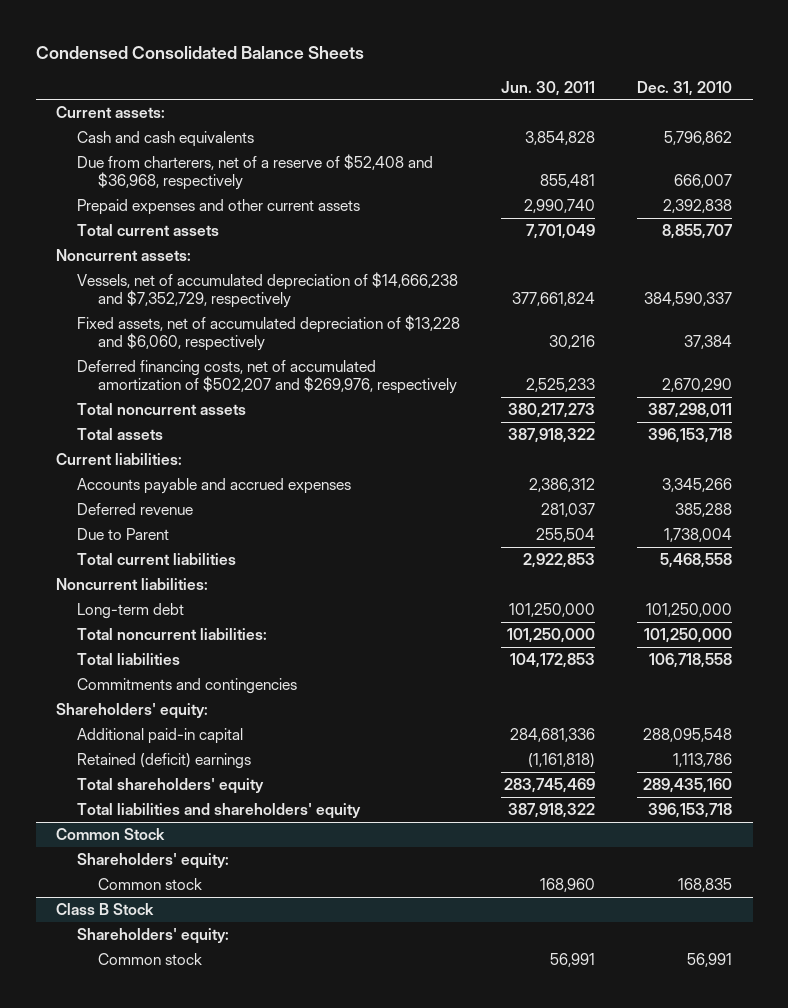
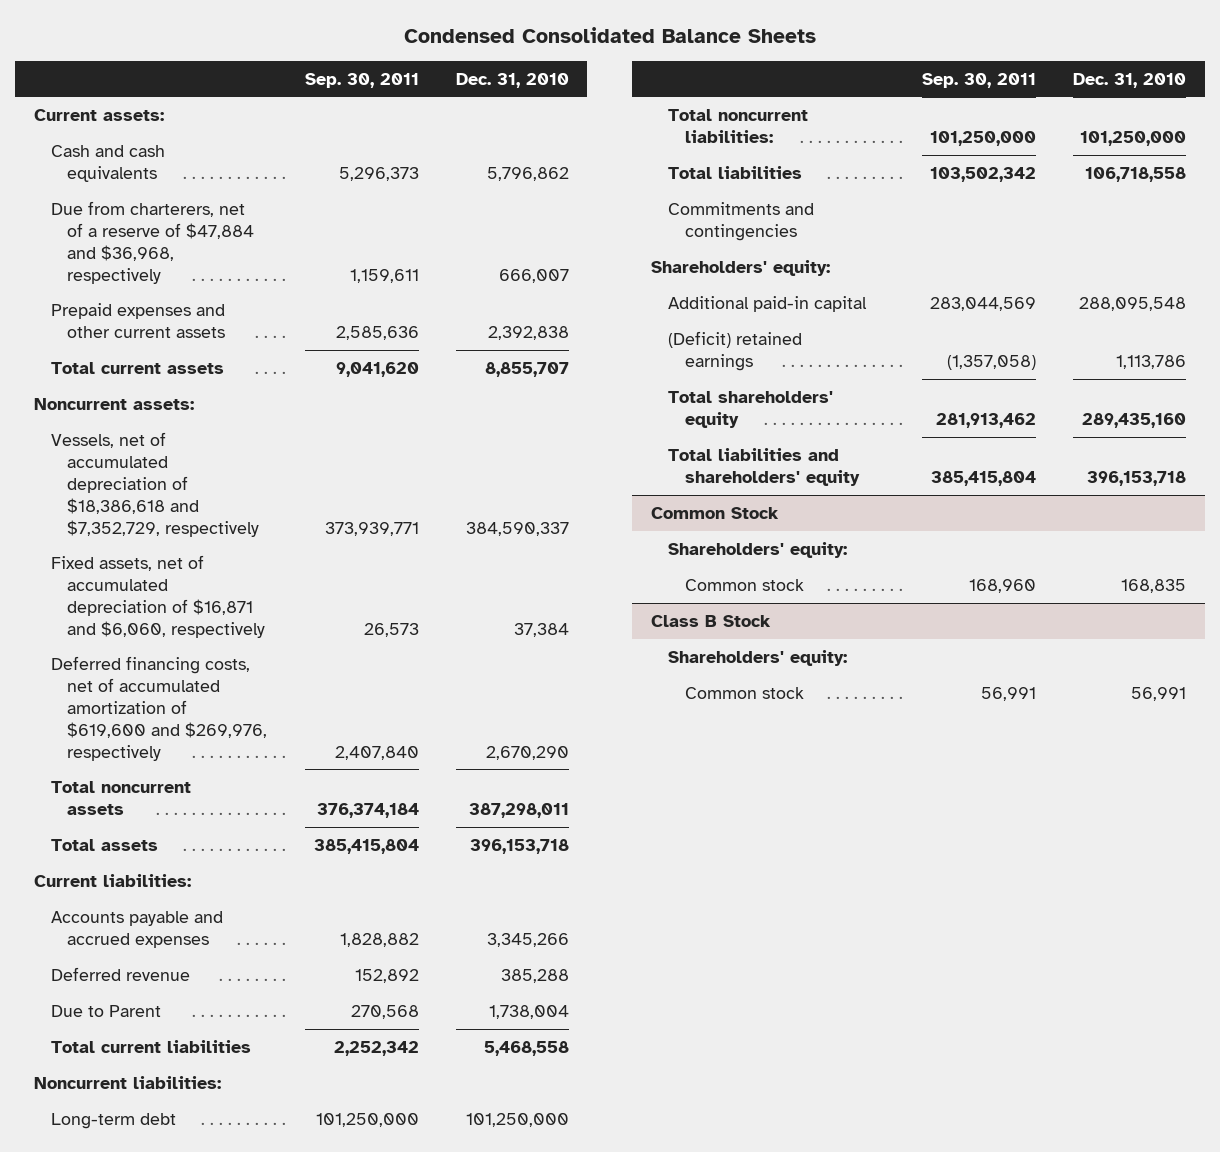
[501,80,596,96] Jun. 30, 2011 -> none
none -> [304,72,419,88] Sep. 30, 2011
[77,154,434,191] Due from charterers, net of a reserve of $52,408 and $36,968, respectively -> [50,200,255,284] Due from charterers, net of a reserve of $47,884 and $36,968, respectively
[77,272,459,309] Vessels, net of accumulated depreciation of $14,666,238 and $7,352,729, respectively -> [50,431,260,537] Vessels, net of accumulated depreciation of $18,386,618 and $7,352,729, respectively
[77,315,461,352] Fixed assets, net of accumulated depreciation of $13,228 and $6,060, respectively -> [50,554,266,638] Fixed assets, net of accumulated depreciation of $16,871 and $6,060, respectively
[77,360,457,395] Deferred financing costs, net of accumulated amortization of $502,207 and $269,976, respectively -> [50,655,268,761] Deferred financing costs, net of accumulated amortization of $619,600 and $269,976, respectively
[77,753,252,770] Retained (deficit) earnings -> [667,330,802,371] (Deficit) retained earnings

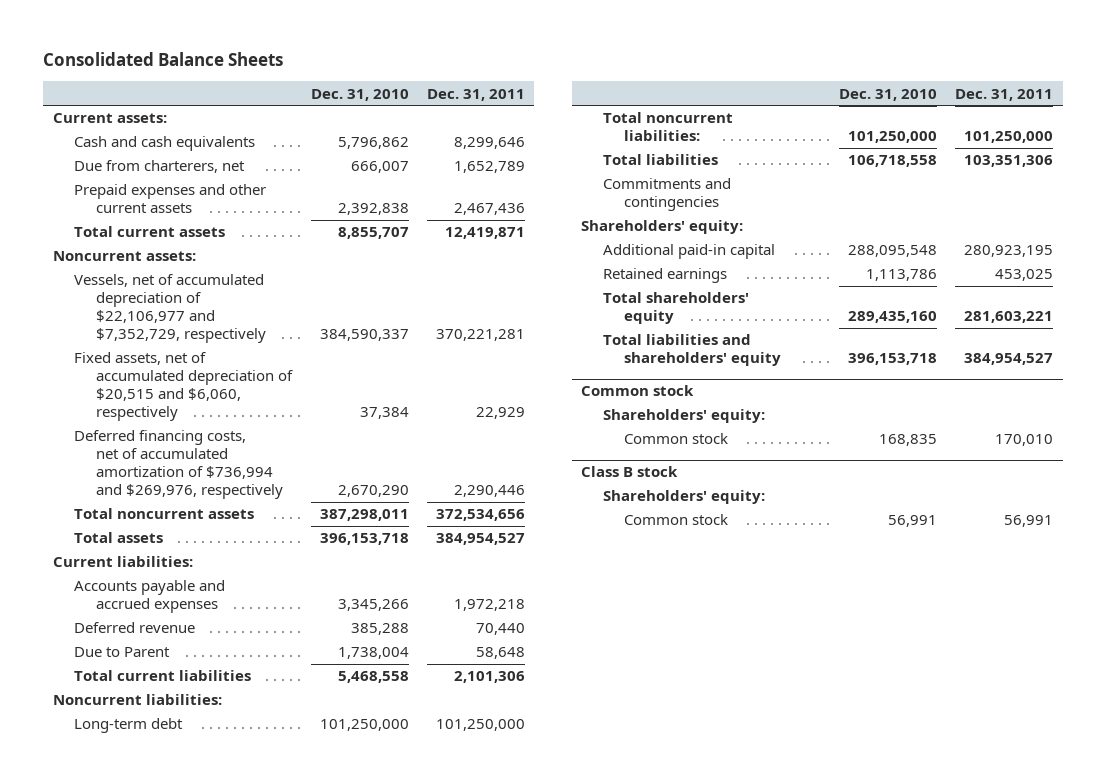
[403,26,816,43] Condensed Consolidated Balance Sheets -> [43,52,284,67] Consolidated Balance Sheets
[304,72,419,88] Sep. 30, 2011 -> none
none -> [427,88,526,101] Dec. 31, 2011
[50,200,255,284] Due from charterers, net of a reserve of $47,884 and $36,968, respectively -> [74,160,246,174] Due from charterers, net
[50,431,260,537] Vessels, net of accumulated depreciation of $18,386,618 and $7,352,729, respectively -> [74,274,266,344] Vessels, net of accumulated depreciation of $22,106,977 and $7,352,729, respectively
[50,554,266,638] Fixed assets, net of accumulated depreciation of $16,871 and $6,060, respectively -> [74,352,293,422] Fixed assets, net of accumulated depreciation of $20,515 and $6,060, respectively
[50,655,268,761] Deferred financing costs, net of accumulated amortization of $619,600 and $269,976, respectively -> [74,430,283,500] Deferred financing costs, net of accumulated amortization of $736,994 and $269,976, respectively
[667,330,802,371] (Deficit) retained earnings -> [602,268,727,284] Retained earnings
[650,506,779,519] Common Stock -> [580,385,694,397] Common stock
[650,614,771,627] Class B Stock -> [580,466,678,478] Class B stock

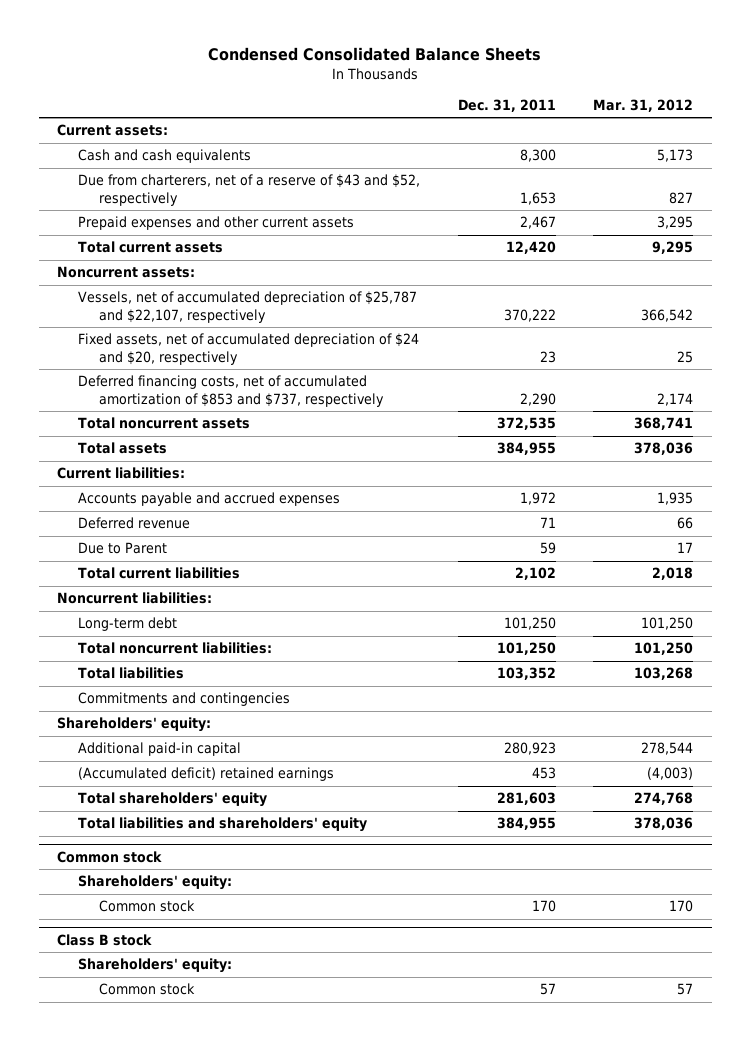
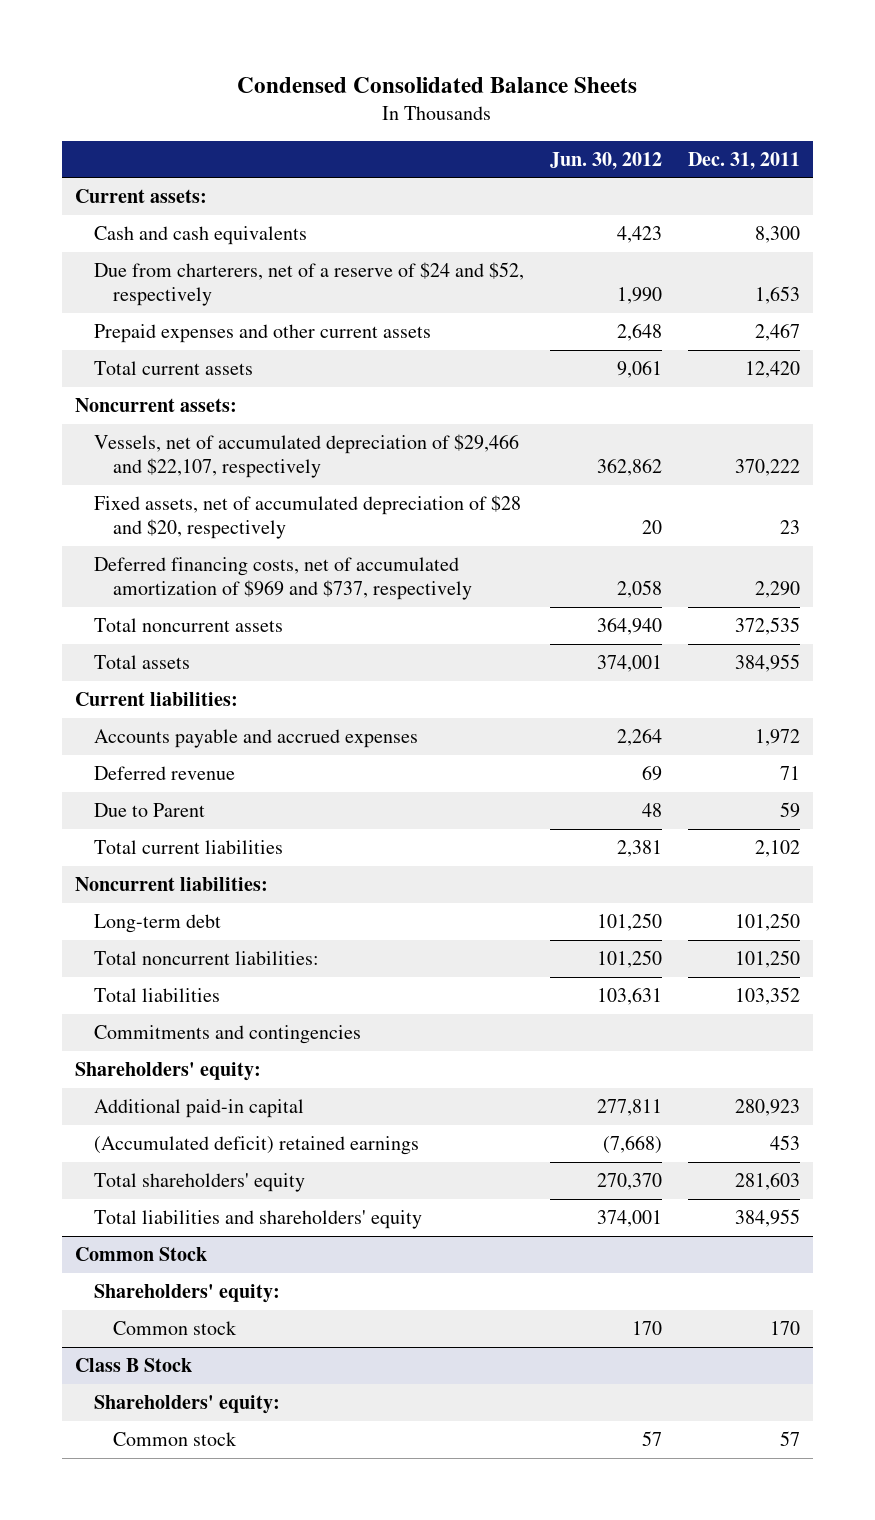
[592,98,693,112] Mar. 31, 2012 -> none
none -> [549,151,662,170] Jun. 30, 2012
[78,174,421,206] Due from charterers, net of a reserve of $43 and $52, respectively -> [93,262,524,306] Due from charterers, net of a reserve of $24 and $52, respectively
[78,291,418,323] Vessels, net of accumulated depreciation of $25,787 and $22,107, respectively -> [93,434,519,478] Vessels, net of accumulated depreciation of $29,466 and $22,107, respectively
[78,333,420,365] Fixed assets, net of accumulated depreciation of $24 and $20, respectively -> [93,495,521,539] Fixed assets, net of accumulated depreciation of $28 and $20, respectively
[78,375,385,407] Deferred financing costs, net of accumulated amortization of $853 and $737, respectively -> [93,557,472,600] Deferred financing costs, net of accumulated amortization of $969 and $737, respectively
[57,851,163,864] Common stock -> [75,1247,208,1262] Common Stock
[57,934,153,947] Class B stock -> [75,1358,193,1373] Class B Stock

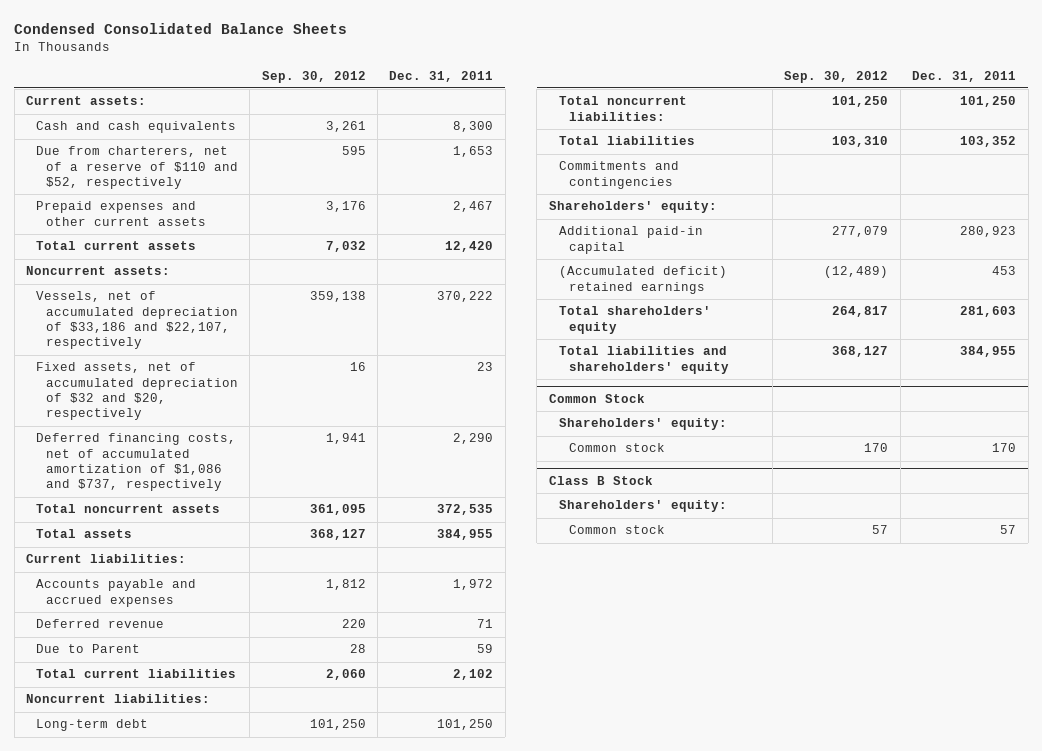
[549,151,662,170] Jun. 30, 2012 -> none
none -> [261,70,366,83] Sep. 30, 2012
[93,262,524,306] Due from charterers, net of a reserve of $24 and $52, respectively -> [35,146,238,190] Due from charterers, net of a reserve of $110 and $52, respectively
[93,434,519,478] Vessels, net of accumulated depreciation of $29,466 and $22,107, respectively -> [35,291,238,350] Vessels, net of accumulated depreciation of $33,186 and $22,107, respectively
[93,495,521,539] Fixed assets, net of accumulated depreciation of $28 and $20, respectively -> [35,362,238,421] Fixed assets, net of accumulated depreciation of $32 and $20, respectively
[93,557,472,600] Deferred financing costs, net of accumulated amortization of $969 and $737, respectively -> [35,433,236,492] Deferred financing costs, net of accumulated amortization of $1,086 and $737, respectively

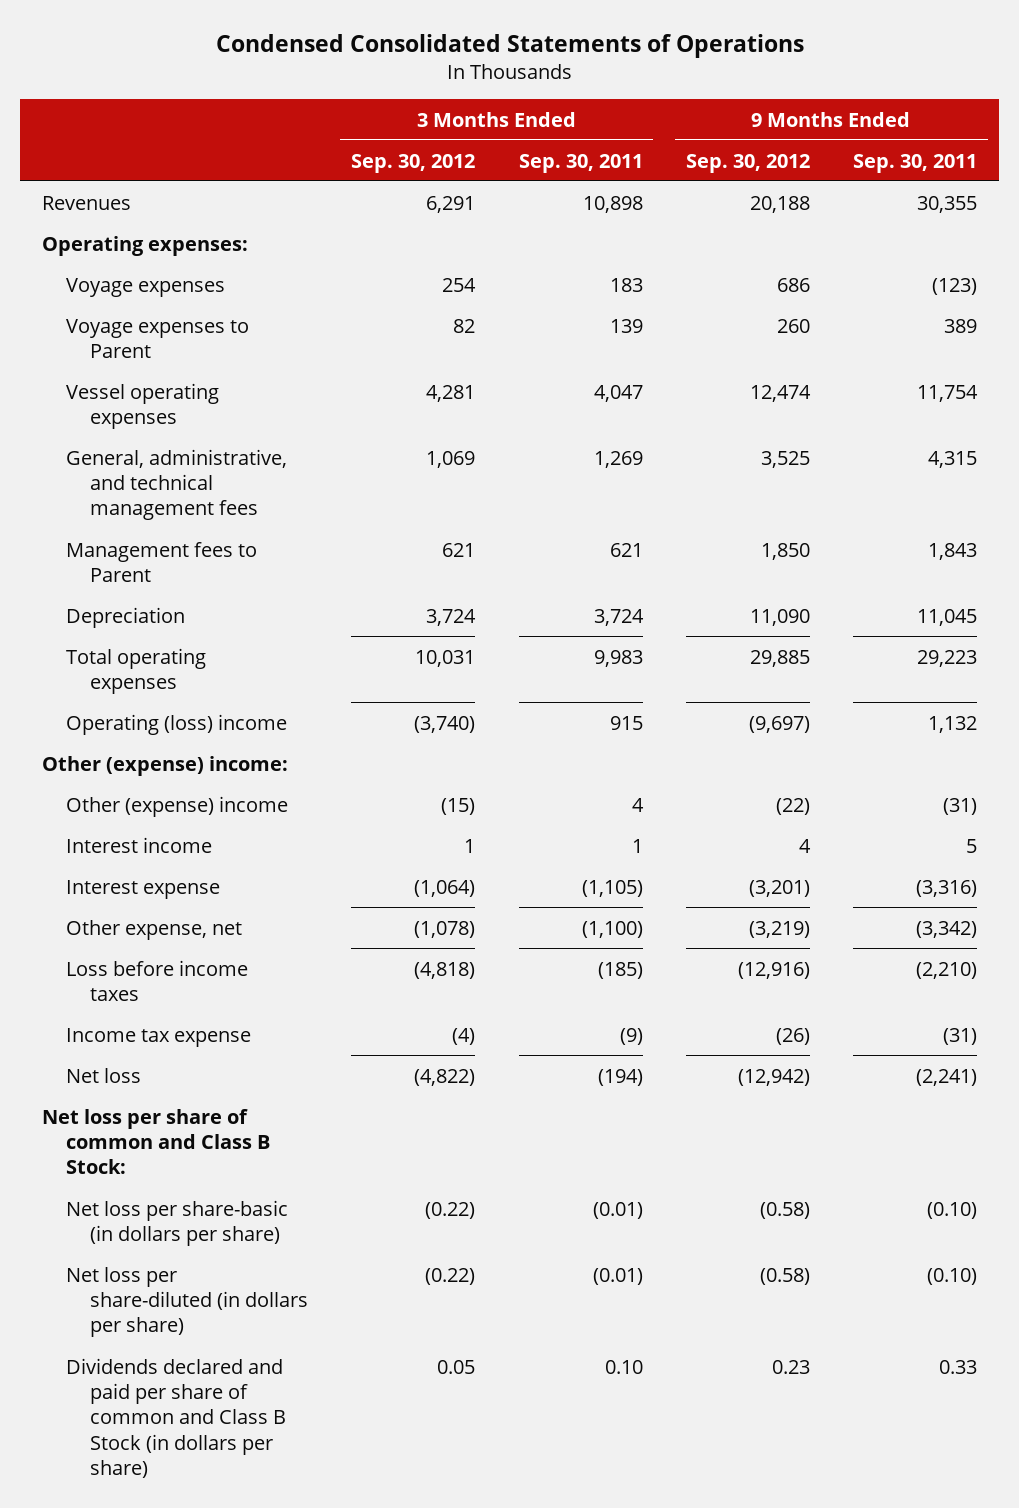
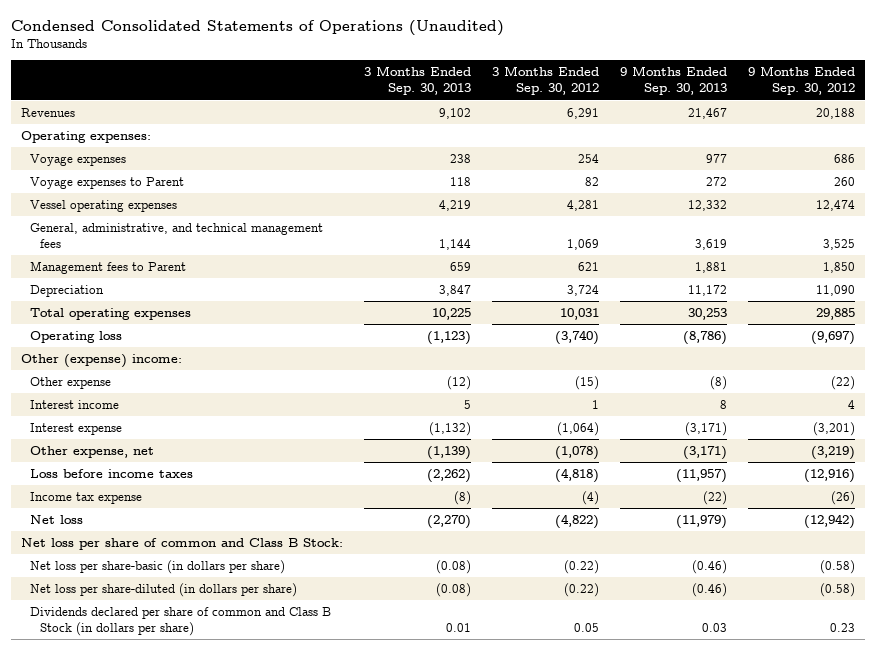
[215,33,804,58] Condensed Consolidated Statements of Operations -> [10,19,504,36] Condensed Consolidated Statements of Operations (Unaudited)
[518,153,643,173] Sep. 30, 2011 -> none
[853,153,978,173] Sep. 30, 2011 -> none
none -> [364,66,472,96] 3 Months Ended Sep. 30, 2013
none -> [619,66,727,96] 9 Months Ended Sep. 30, 2013
[65,713,287,735] Operating (loss) income -> [30,330,123,343] Operating loss
[65,795,288,817] Other (expense) income -> [30,376,112,389] Other expense
[65,1357,286,1478] Dividends declared and paid per share of common and Class B Stock (in dollars per share) -> [30,606,332,637] Dividends declared per share of common and Class B Stock (in dollars per share)

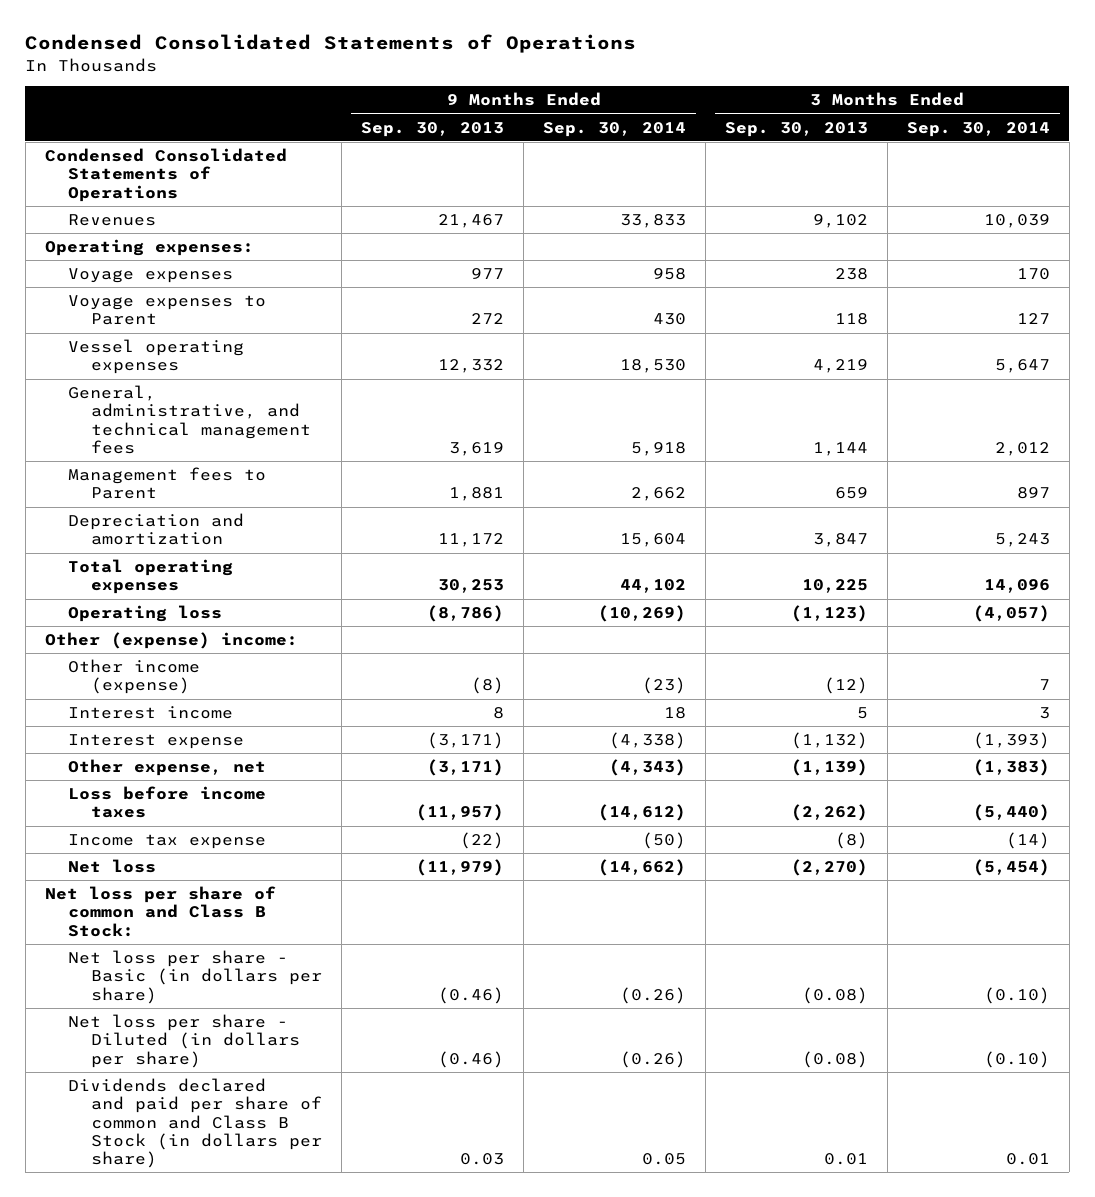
[10,19,504,36] Condensed Consolidated Statements of Operations (Unaudited) -> [25,34,637,54] Condensed Consolidated Statements of Operations
[492,66,600,96] 3 Months Ended Sep. 30, 2012 -> none
[747,66,855,96] 9 Months Ended Sep. 30, 2012 -> none
none -> [542,121,686,137] Sep. 30, 2014
none -> [906,121,1050,137] Sep. 30, 2014
none -> [44,148,287,202] Condensed Consolidated Statements of Operations
[30,284,105,297] Depreciation -> [67,513,244,546] Depreciation and amortization
[30,376,112,389] Other expense -> [67,659,200,695] Other income (expense)
[30,559,286,574] Net loss per share-basic (in dollars per share) -> [67,950,323,1004] Net loss per share - Basic (in dollars per share)
[30,582,298,597] Net loss per share-diluted (in dollars per share) -> [67,1014,301,1068] Net loss per share - Diluted (in dollars per share)
[30,606,332,637] Dividends declared per share of common and Class B Stock (in dollars per share) -> [67,1078,323,1168] Dividends declared and paid per share of common and Class B Stock (in dollars per share)

